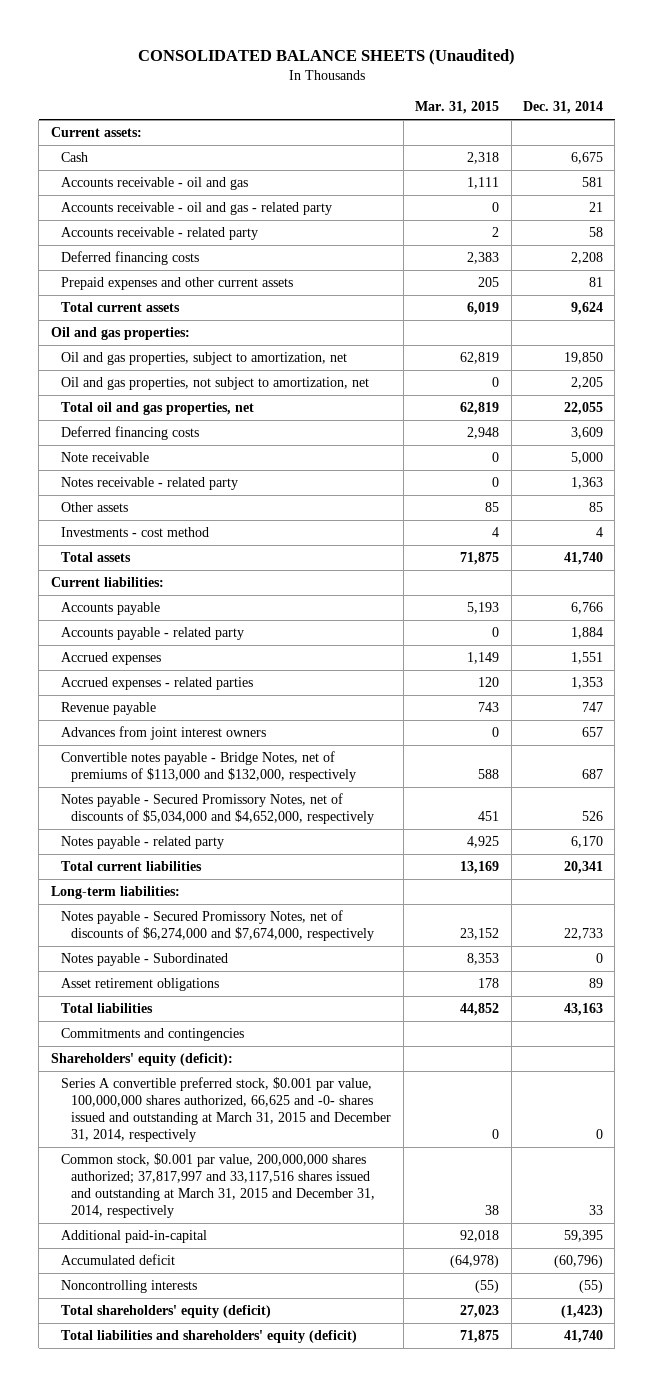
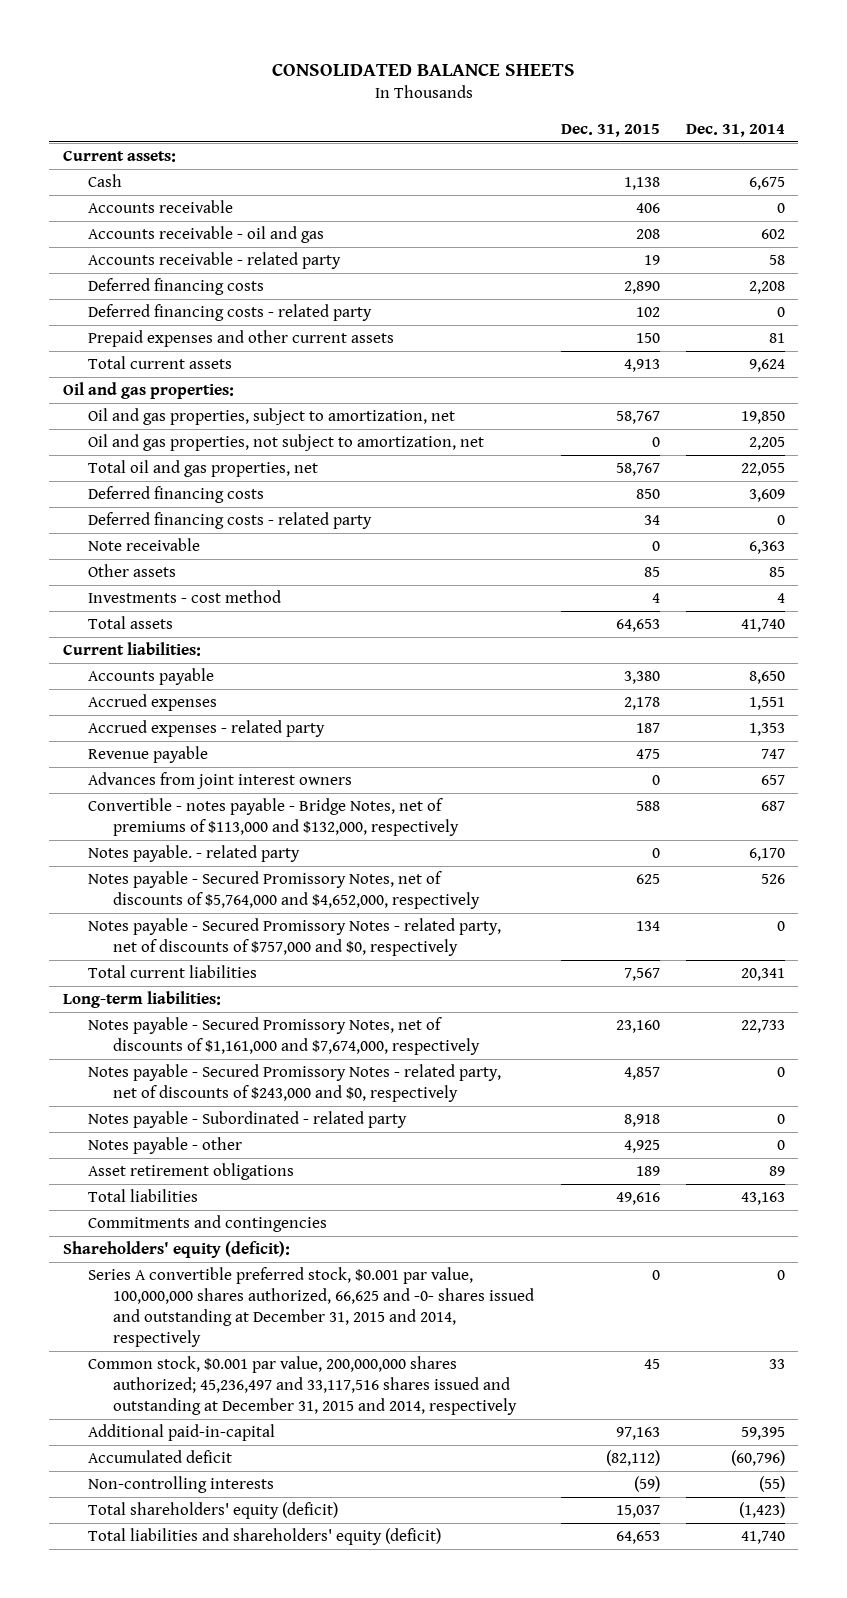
[137,49,515,66] CONSOLIDATED BALANCE SHEETS (Unaudited) -> [271,62,575,76] CONSOLIDATED BALANCE SHEETS
[415,101,500,115] Mar. 31, 2015 -> none
none -> [560,123,660,137] Dec. 31, 2015
[61,201,333,215] Accounts receivable - oil and gas - related party -> none
none -> [87,200,233,214] Accounts receivable
[582,176,604,187] 581 -> [760,229,785,240] 602
none -> [87,304,372,322] Deferred financing costs - related party
[61,476,239,490] Notes receivable - related party -> none
none -> [87,512,372,530] Deferred financing costs - related party
[571,451,604,464] 5,000 -> [748,541,785,555] 6,363
[61,626,245,640] Accounts payable - related party -> none
[571,601,604,614] 6,766 -> [748,671,785,685] 8,650
[61,676,254,690] Accrued expenses - related parties -> [87,720,325,738] Accrued expenses - related party
[61,750,357,782] Convertible notes payable - Bridge Notes, net of premiums of $113,000 and $132,000, respectively -> [87,798,460,837] Convertible - notes payable - Bridge Notes, net of premiums of $113,000 and $132,000, respectively
none -> [87,845,300,863] Notes payable. - related party
[61,792,375,824] Notes payable - Secured Promissory Notes, net of discounts of $5,034,000 and $4,652,000, respectively -> [87,871,481,910] Notes payable - Secured Promissory Notes, net of discounts of $5,764,000 and $4,652,000, respectively
[61,835,225,849] Notes payable - related party -> [87,918,501,957] Notes payable - Secured Promissory Notes - related party, net of discounts of $757,000 and $0, respectively
[571,835,604,848] 6,170 -> [776,921,785,932] 0
[61,909,375,941] Notes payable - Secured Promissory Notes, net of discounts of $6,274,000 and $7,674,000, respectively -> [87,1017,481,1056] Notes payable - Secured Promissory Notes, net of discounts of $1,161,000 and $7,674,000, respectively
none -> [87,1064,501,1103] Notes payable - Secured Promissory Notes - related party, net of discounts of $243,000 and $0, respectively
[61,952,229,966] Notes payable - Subordinated -> [87,1111,407,1129] Notes payable - Subordinated - related party
none -> [87,1137,242,1155] Notes payable - other
[61,1076,392,1142] Series A convertible preferred stock, $0.001 par value, 100,000,000 shares authorized, 66,625 and -0- shares issued and outstanding at March 31, 2015 and December 31, 2014, respectively -> [87,1267,535,1347] Series A convertible preferred stock, $0.001 par value, 100,000,000 shares authorized, 66,625 and -0- shares issued and outstanding at December 31, 2015 and 2014, respectively
[61,1152,376,1218] Common stock, $0.001 par value, 200,000,000 shares authorized; 37,817,997 and 33,117,516 shares issued and outstanding at March 31, 2015 and December 31, 2014, respectively -> [87,1356,518,1416] Common stock, $0.001 par value, 200,000,000 shares authorized; 45,236,497 and 33,117,516 shares issued and outstanding at December 31, 2015 and 2014, respectively
[61,1279,198,1293] Noncontrolling interests -> [87,1476,274,1494] Non-controlling interests

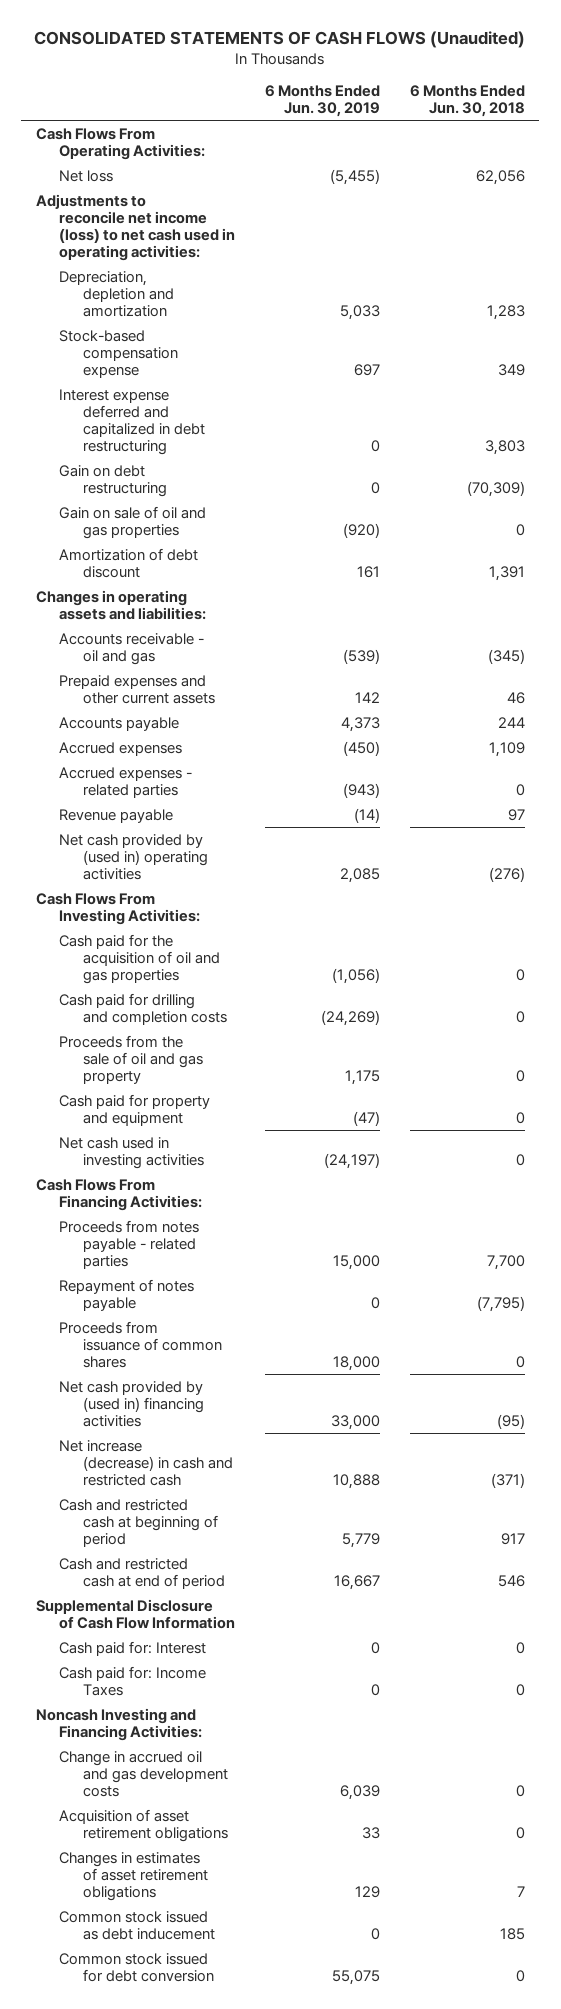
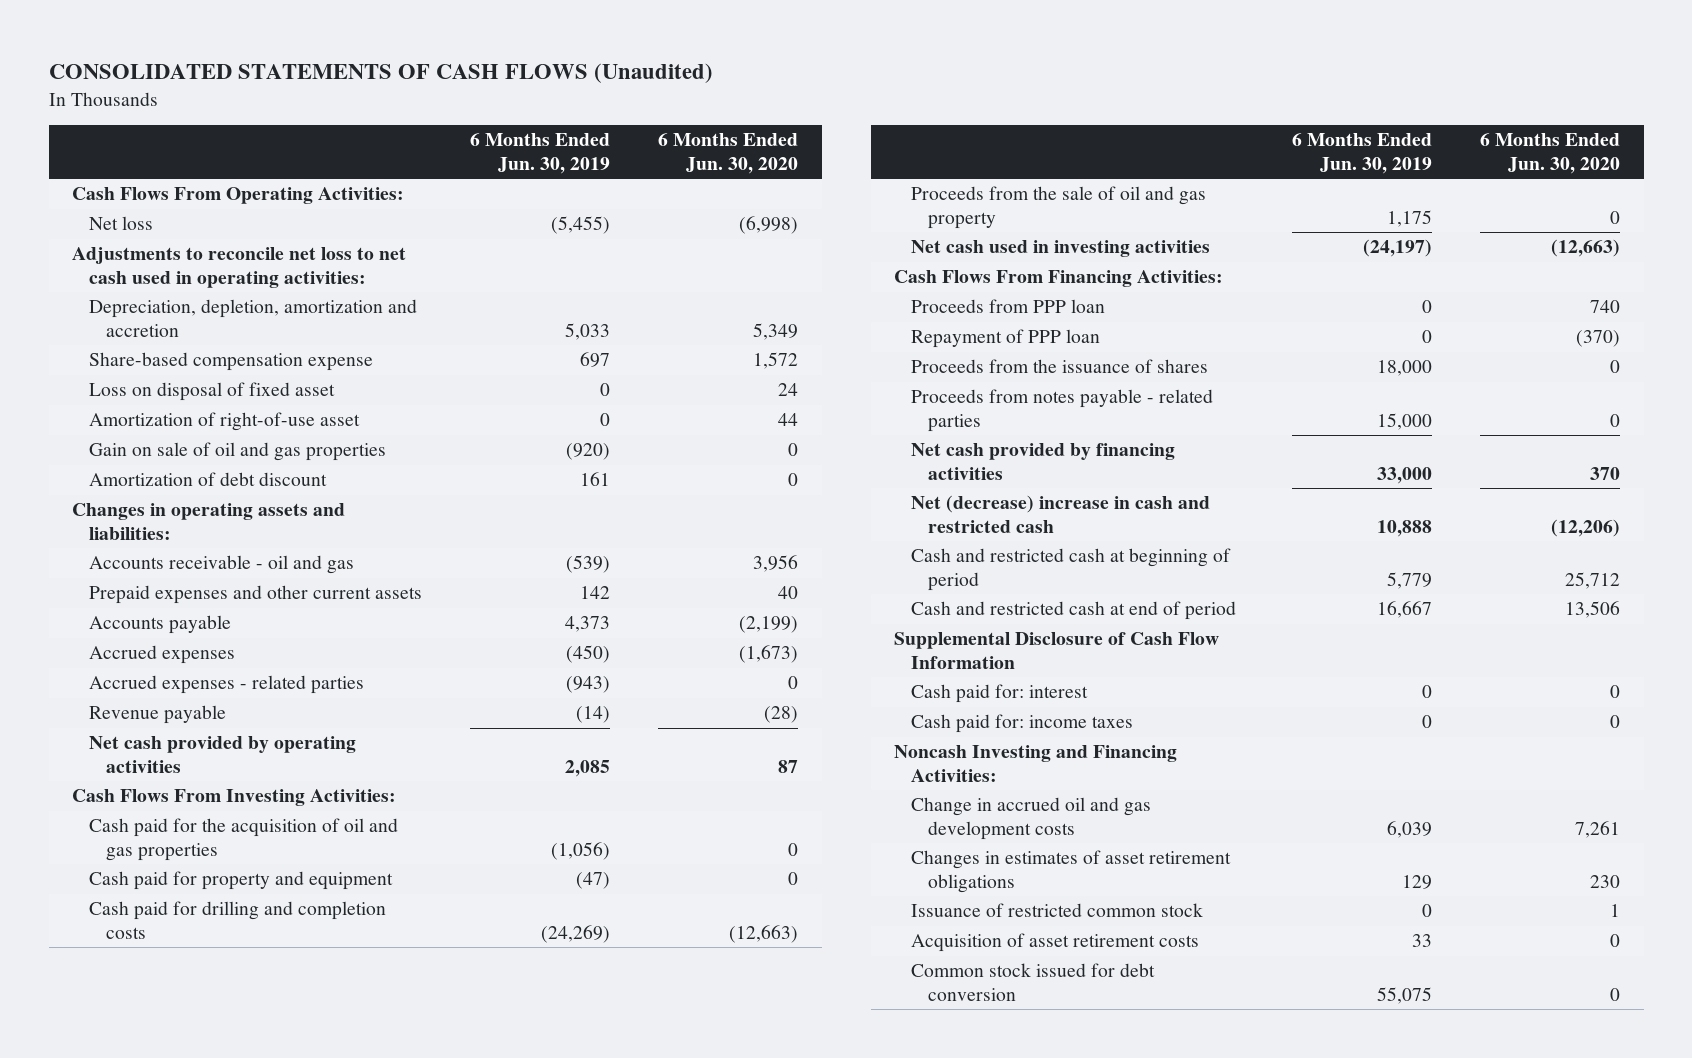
[409,85,525,118] 6 Months Ended Jun. 30, 2018 -> none
none -> [657,133,798,174] 6 Months Ended Jun. 30, 2020
[59,388,205,456] Interest expense deferred and capitalized in debt restructuring -> none
[59,464,167,497] Gain on debt restructuring -> none
[35,193,236,262] Adjustments to reconcile net income (loss) to net cash used in operating activities: -> [72,247,407,288] Adjustments to reconcile net loss to net cash used in operating activities:
[59,270,174,317] Depreciation, depletion and amortization -> [89,299,418,337] Depreciation, depletion, amortization and accretion
[59,329,178,378] Stock-based compensation expense -> [89,352,374,372] Share-based compensation expense
none -> [89,382,336,402] Loss on disposal of fixed asset
none -> [89,412,361,432] Amortization of right-of-use asset
[59,833,208,880] Net cash provided by (used in) operating activities -> [89,736,357,773] Net cash provided by operating activities
[59,1093,211,1126] Cash paid for property and equipment -> [89,871,394,891] Cash paid for property and equipment
none -> [911,299,1106,314] Proceeds from PPP loan
none -> [911,329,1101,349] Repayment of PPP loan
none -> [911,359,1209,374] Proceeds from the issuance of shares
[59,1278,195,1311] Repayment of notes payable -> none
[59,1320,222,1368] Proceeds from issuance of common shares -> none
[59,1380,204,1427] Net cash provided by (used in) financing activities -> [911,443,1176,480] Net cash provided by financing activities
[59,1439,233,1486] Net increase (decrease) in cash and restricted cash -> [911,495,1211,533] Net (decrease) increase in cash and restricted cash
[59,1640,207,1656] Cash paid for: Interest -> [911,684,1089,704] Cash paid for: interest
[59,1665,207,1696] Cash paid for: Income Taxes -> [911,714,1134,734] Cash paid for: income taxes
[59,1808,228,1842] Acquisition of asset retirement obligations -> none
[59,1910,215,1940] Common stock issued as debt inducement -> none
none -> [911,903,1204,918] Issuance of restricted common stock
none -> [911,933,1200,953] Acquisition of asset retirement costs

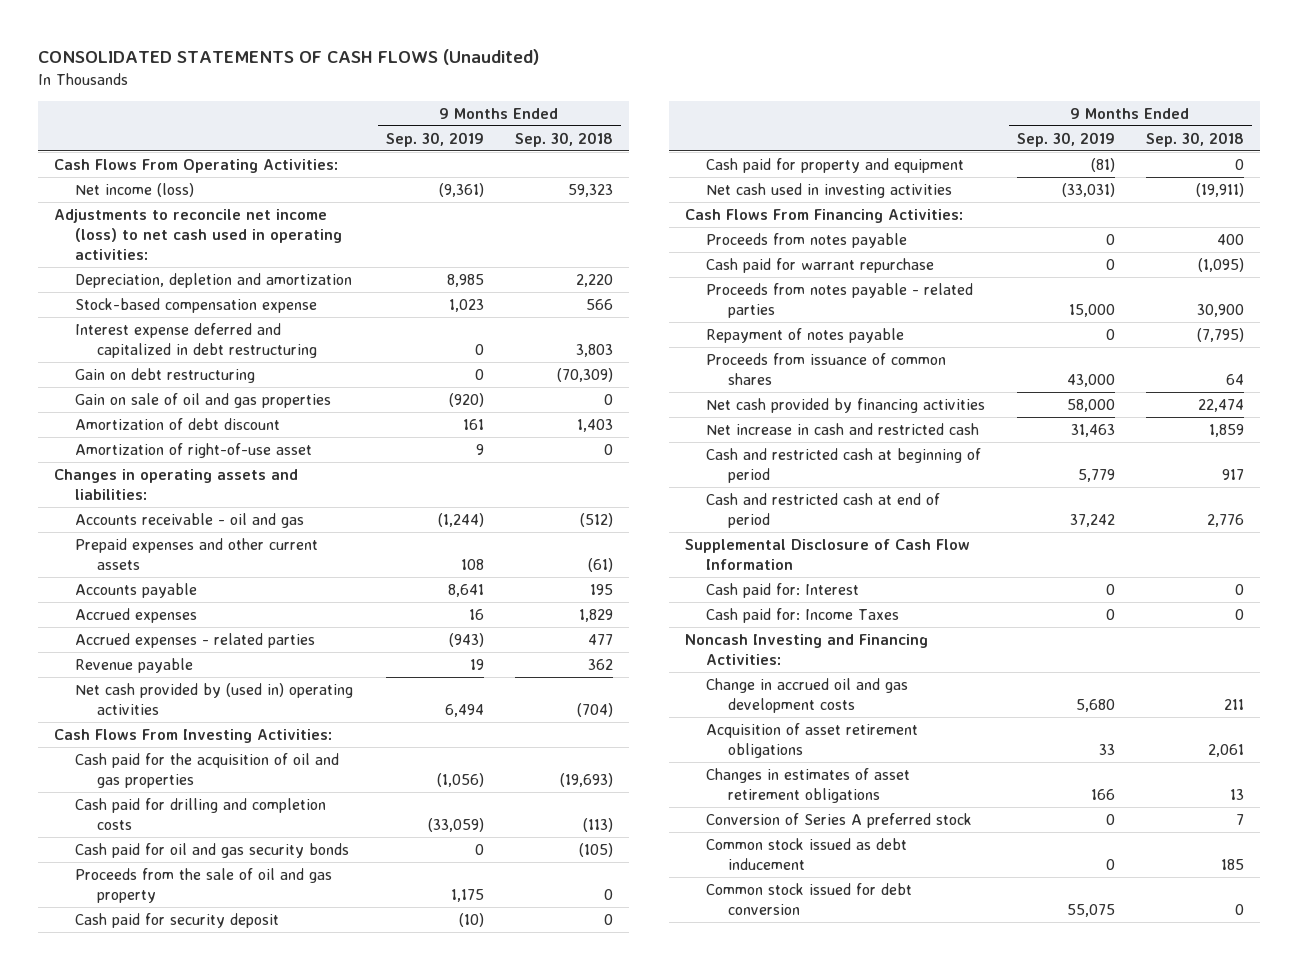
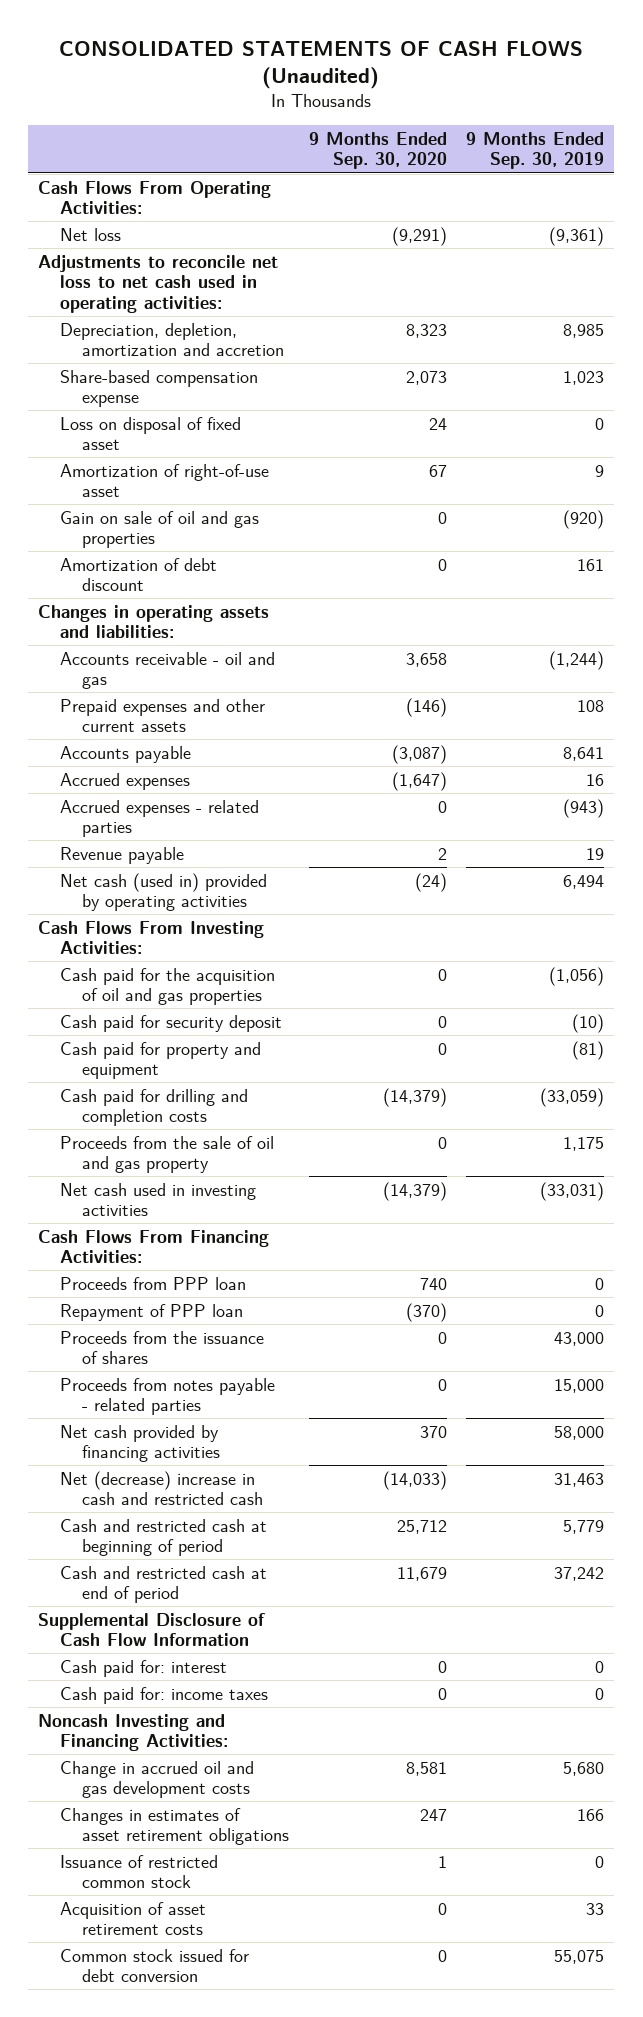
[515,131,614,147] Sep. 30, 2018 -> none
none -> [308,131,447,170] 9 Months Ended Sep. 30, 2020
[75,322,318,359] Interest expense deferred and capitalized in debt restructuring -> none
[75,367,256,383] Gain on debt restructuring -> none
[75,182,195,197] Net income (loss) -> [60,227,122,241] Net loss
[53,208,343,261] Adjustments to reconcile net income (loss) to net cash used in operating activities: -> [38,254,279,314] Adjustments to reconcile net loss to net cash used in operating activities:
[75,272,353,288] Depreciation, depletion and amortization -> [60,322,284,357] Depreciation, depletion, amortization and accretion
[75,297,318,313] Stock-based compensation expense -> [60,369,259,408] Share-based compensation expense
none -> [60,416,242,451] Loss on disposal of fixed asset
[75,442,313,458] Amortization of right-of-use asset -> [60,463,270,498] Amortization of right-of-use asset
[75,682,354,716] Net cash provided by (used in) operating activities -> [60,872,268,912] Net cash (used in) provided by operating activities
[75,842,350,858] Cash paid for oil and gas security bonds -> none
[75,797,327,831] Cash paid for drilling and completion costs -> [60,1088,249,1127] Cash paid for drilling and completion costs
[75,867,333,904] Proceeds from the sale of oil and gas property -> [60,1135,275,1174] Proceeds from the sale of oil and gas property
[706,232,908,248] Proceeds from notes payable -> none
[706,257,935,273] Cash paid for warrant repurchase -> none
none -> [60,1276,247,1290] Proceeds from PPP loan
none -> [60,1303,244,1321] Repayment of PPP loan
none -> [60,1330,265,1365] Proceeds from the issuance of shares
[706,327,905,343] Repayment of notes payable -> none
[706,352,947,386] Proceeds from issuance of common shares -> none
[706,422,980,435] Net increase in cash and restricted cash -> [60,1470,263,1506] Net (decrease) increase in cash and restricted cash
[706,582,860,598] Cash paid for: Interest -> [60,1659,228,1677] Cash paid for: interest
[706,607,900,623] Cash paid for: Income Taxes -> [60,1686,269,1704] Cash paid for: income taxes
[706,722,919,759] Acquisition of asset retirement obligations -> none
[706,812,973,828] Conversion of Series A preferred stock -> none
[706,837,908,871] Common stock issued as debt inducement -> none
none -> [60,1854,219,1889] Issuance of restricted common stock
none -> [60,1901,207,1936] Acquisition of asset retirement costs

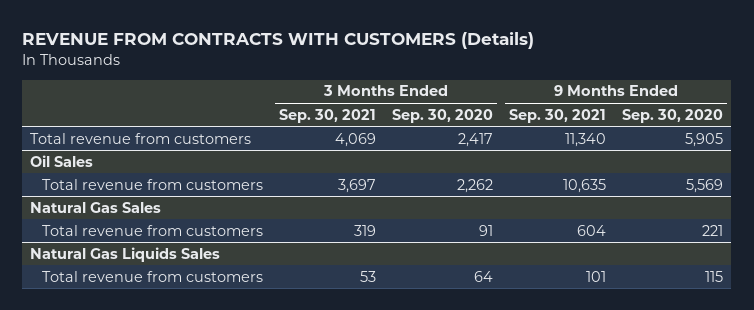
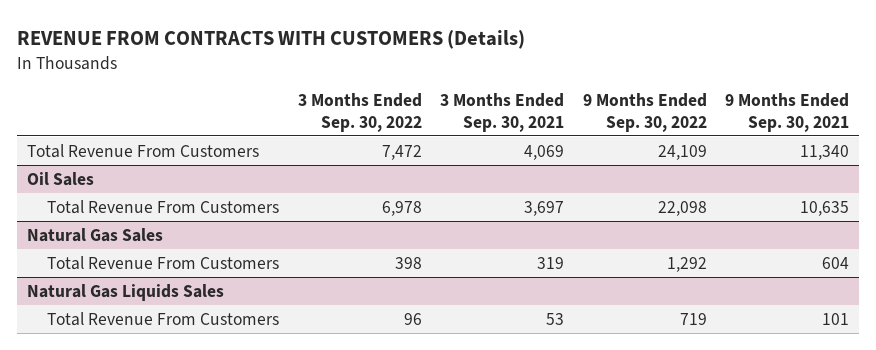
[391,108,493,123] Sep. 30, 2020 -> none
[622,108,724,123] Sep. 30, 2020 -> none
none -> [297,93,422,132] 3 Months Ended Sep. 30, 2022
none -> [582,93,707,132] 9 Months Ended Sep. 30, 2022
[30,132,252,144] Total revenue from customers -> [26,143,259,158] Total Revenue From Customers
[41,178,263,190] Total revenue from customers -> [46,199,279,214] Total Revenue From Customers
[41,224,263,236] Total revenue from customers -> [46,255,279,270] Total Revenue From Customers
[41,270,263,282] Total revenue from customers -> [46,311,279,326] Total Revenue From Customers

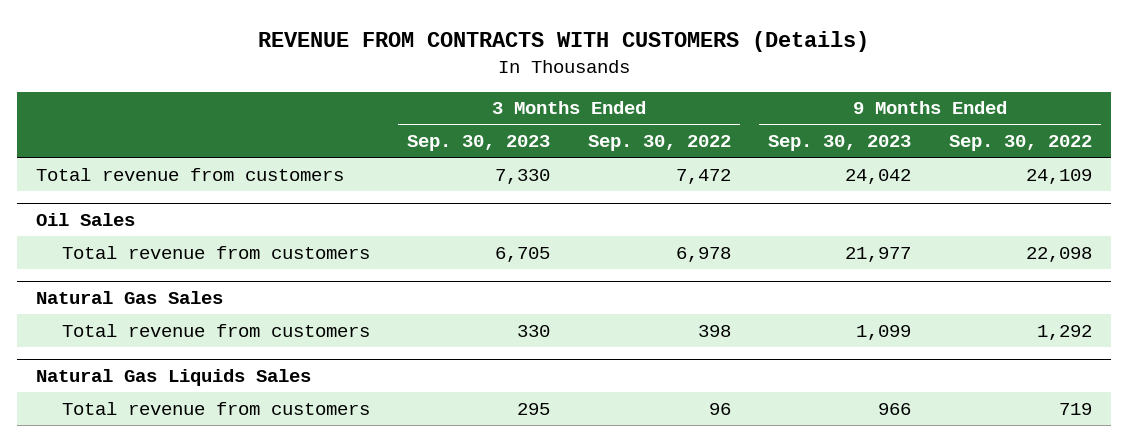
[440,93,565,132] 3 Months Ended Sep. 30, 2021 -> none
[725,93,850,132] 9 Months Ended Sep. 30, 2021 -> none
none -> [407,135,551,152] Sep. 30, 2023
none -> [768,135,912,152] Sep. 30, 2023
[26,143,259,158] Total Revenue From Customers -> [35,167,344,181] Total revenue from customers
[46,199,279,214] Total Revenue From Customers -> [61,245,370,259] Total revenue from customers
[46,255,279,270] Total Revenue From Customers -> [61,323,370,337] Total revenue from customers
[46,311,279,326] Total Revenue From Customers -> [61,401,370,415] Total revenue from customers

